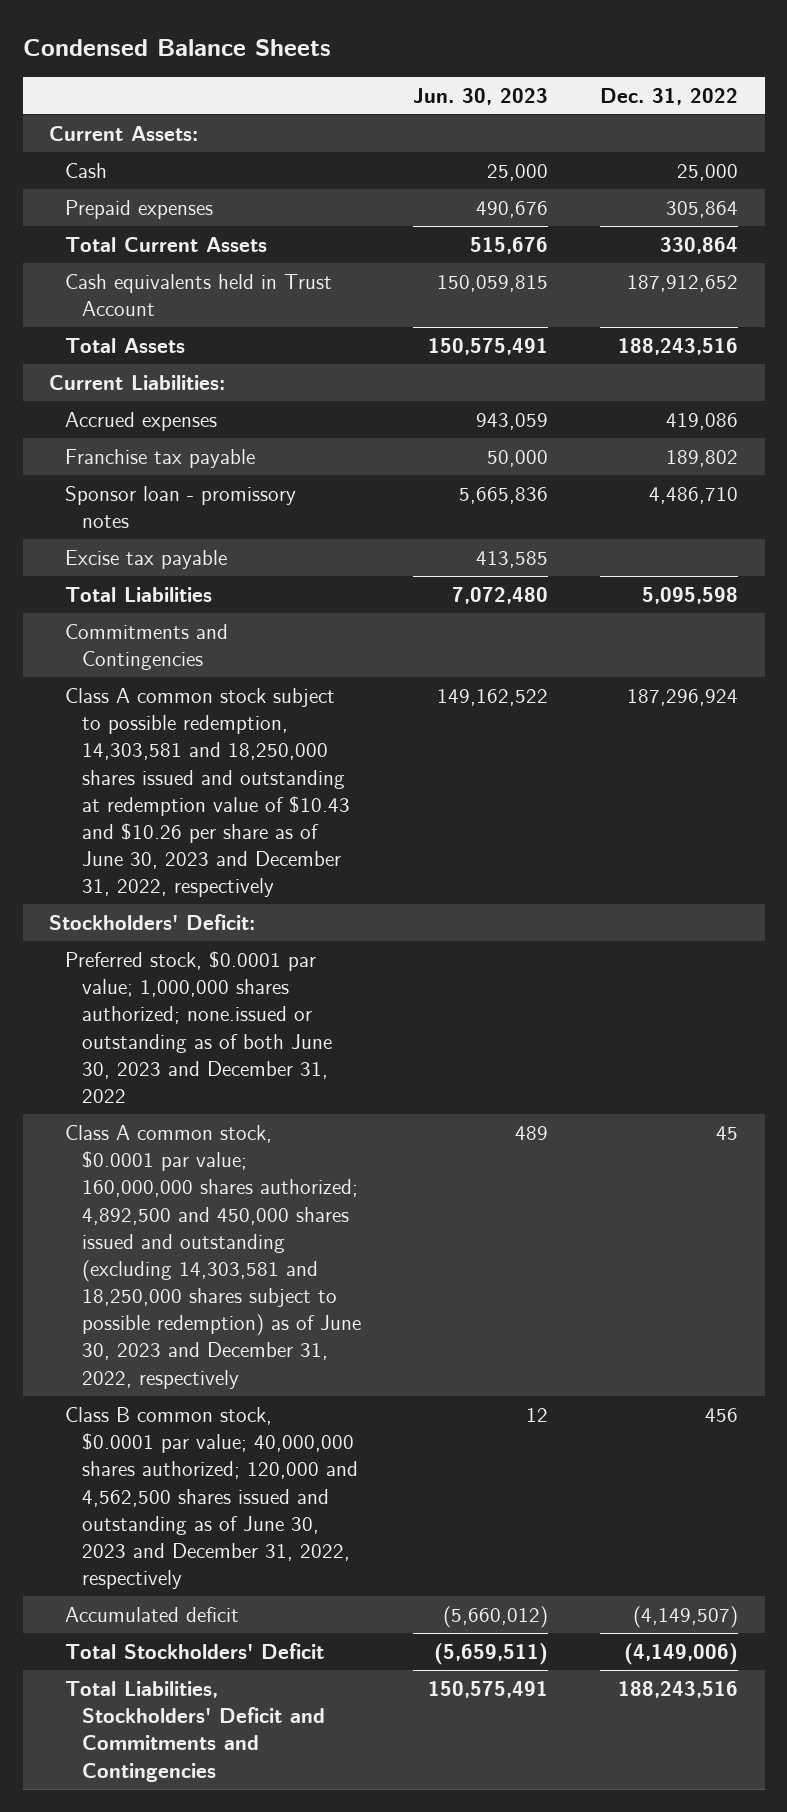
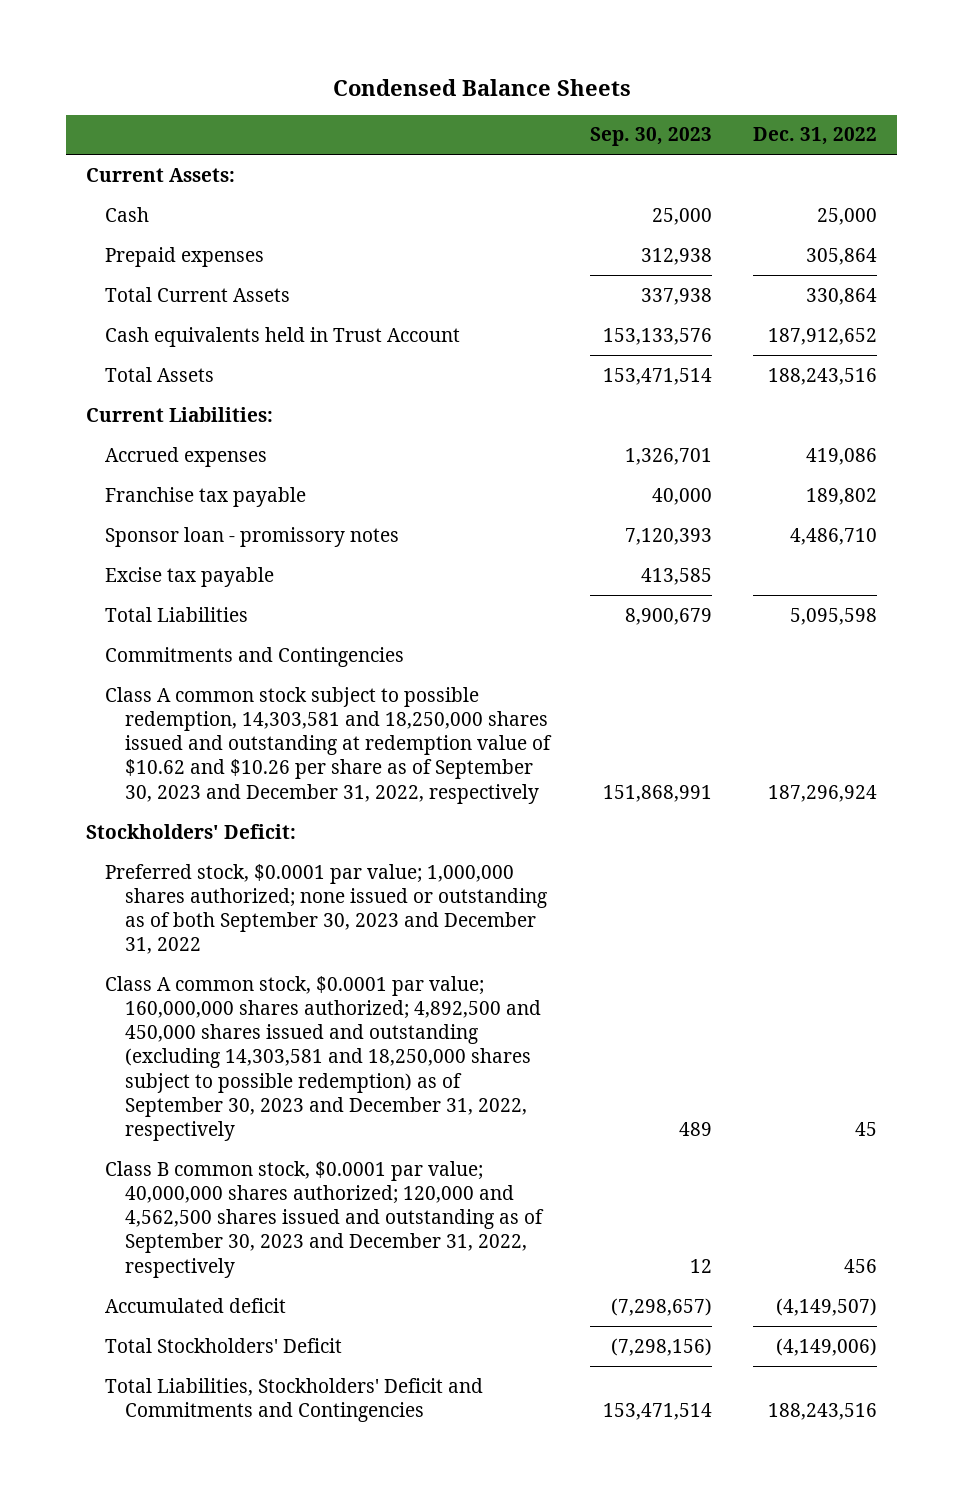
[413,87,549,105] Jun. 30, 2023 -> none
none -> [590,127,713,147] Sep. 30, 2023
[65,688,350,898] Class A common stock subject to possible redemption, 14,303,581 and 18,250,000 shares issued and outstanding at redemption value of $10.43 and $10.26 per share as of June 30, 2023 and December 31, 2022, respectively -> [105,686,552,804] Class A common stock subject to possible redemption, 14,303,581 and 18,250,000 shares issued and outstanding at redemption value of $10.62 and $10.26 per share as of September 30, 2023 and December 31, 2022, respectively
[65,951,332,1103] Preferred stock, $0.0001 par value; 1,000,000 shares authorized; none.issued or outstanding as of both June 30, 2023 and December 31, 2022 -> [105,863,547,955] Preferred stock, $0.0001 par value; 1,000,000 shares authorized; none issued or outstanding as of both September 30, 2023 and December 31, 2022
[65,1125,361,1389] Class A common stock, $0.0001 par value; 160,000,000 shares authorized; 4,892,500 and 450,000 shares issued and outstanding (excluding 14,303,581 and 18,250,000 shares subject to possible redemption) as of June 30, 2023 and December 31, 2022, respectively -> [105,975,541,1142] Class A common stock, $0.0001 par value; 160,000,000 shares authorized; 4,892,500 and 450,000 shares issued and outstanding (excluding 14,303,581 and 18,250,000 shares subject to possible redemption) as of September 30, 2023 and December 31, 2022, respectively
[65,1407,358,1590] Class B common stock, $0.0001 par value; 40,000,000 shares authorized; 120,000 and 4,562,500 shares issued and outstanding as of June 30, 2023 and December 31, 2022, respectively -> [105,1160,544,1278] Class B common stock, $0.0001 par value; 40,000,000 shares authorized; 120,000 and 4,562,500 shares issued and outstanding as of September 30, 2023 and December 31, 2022, respectively

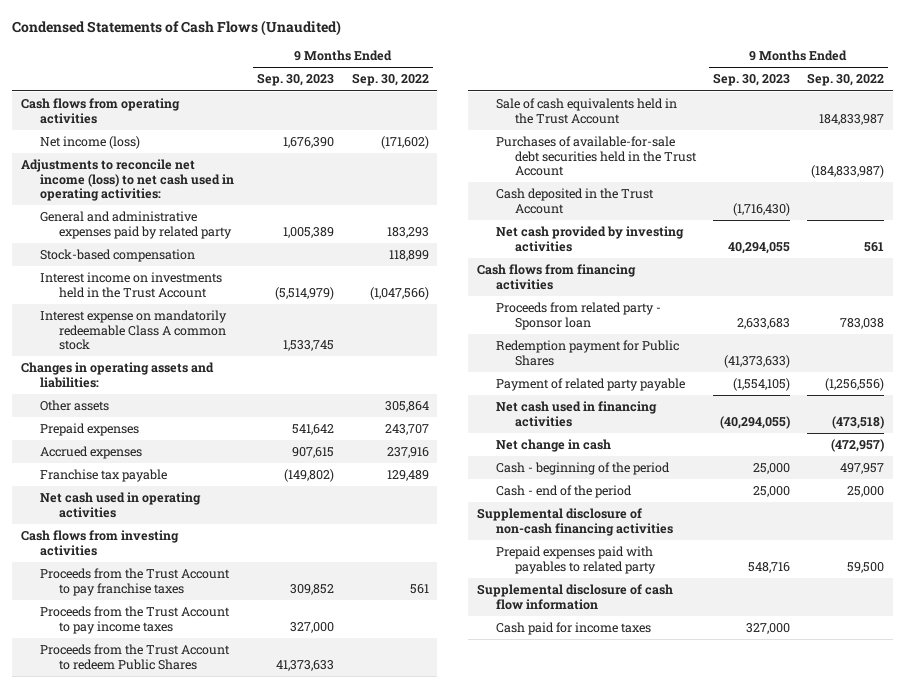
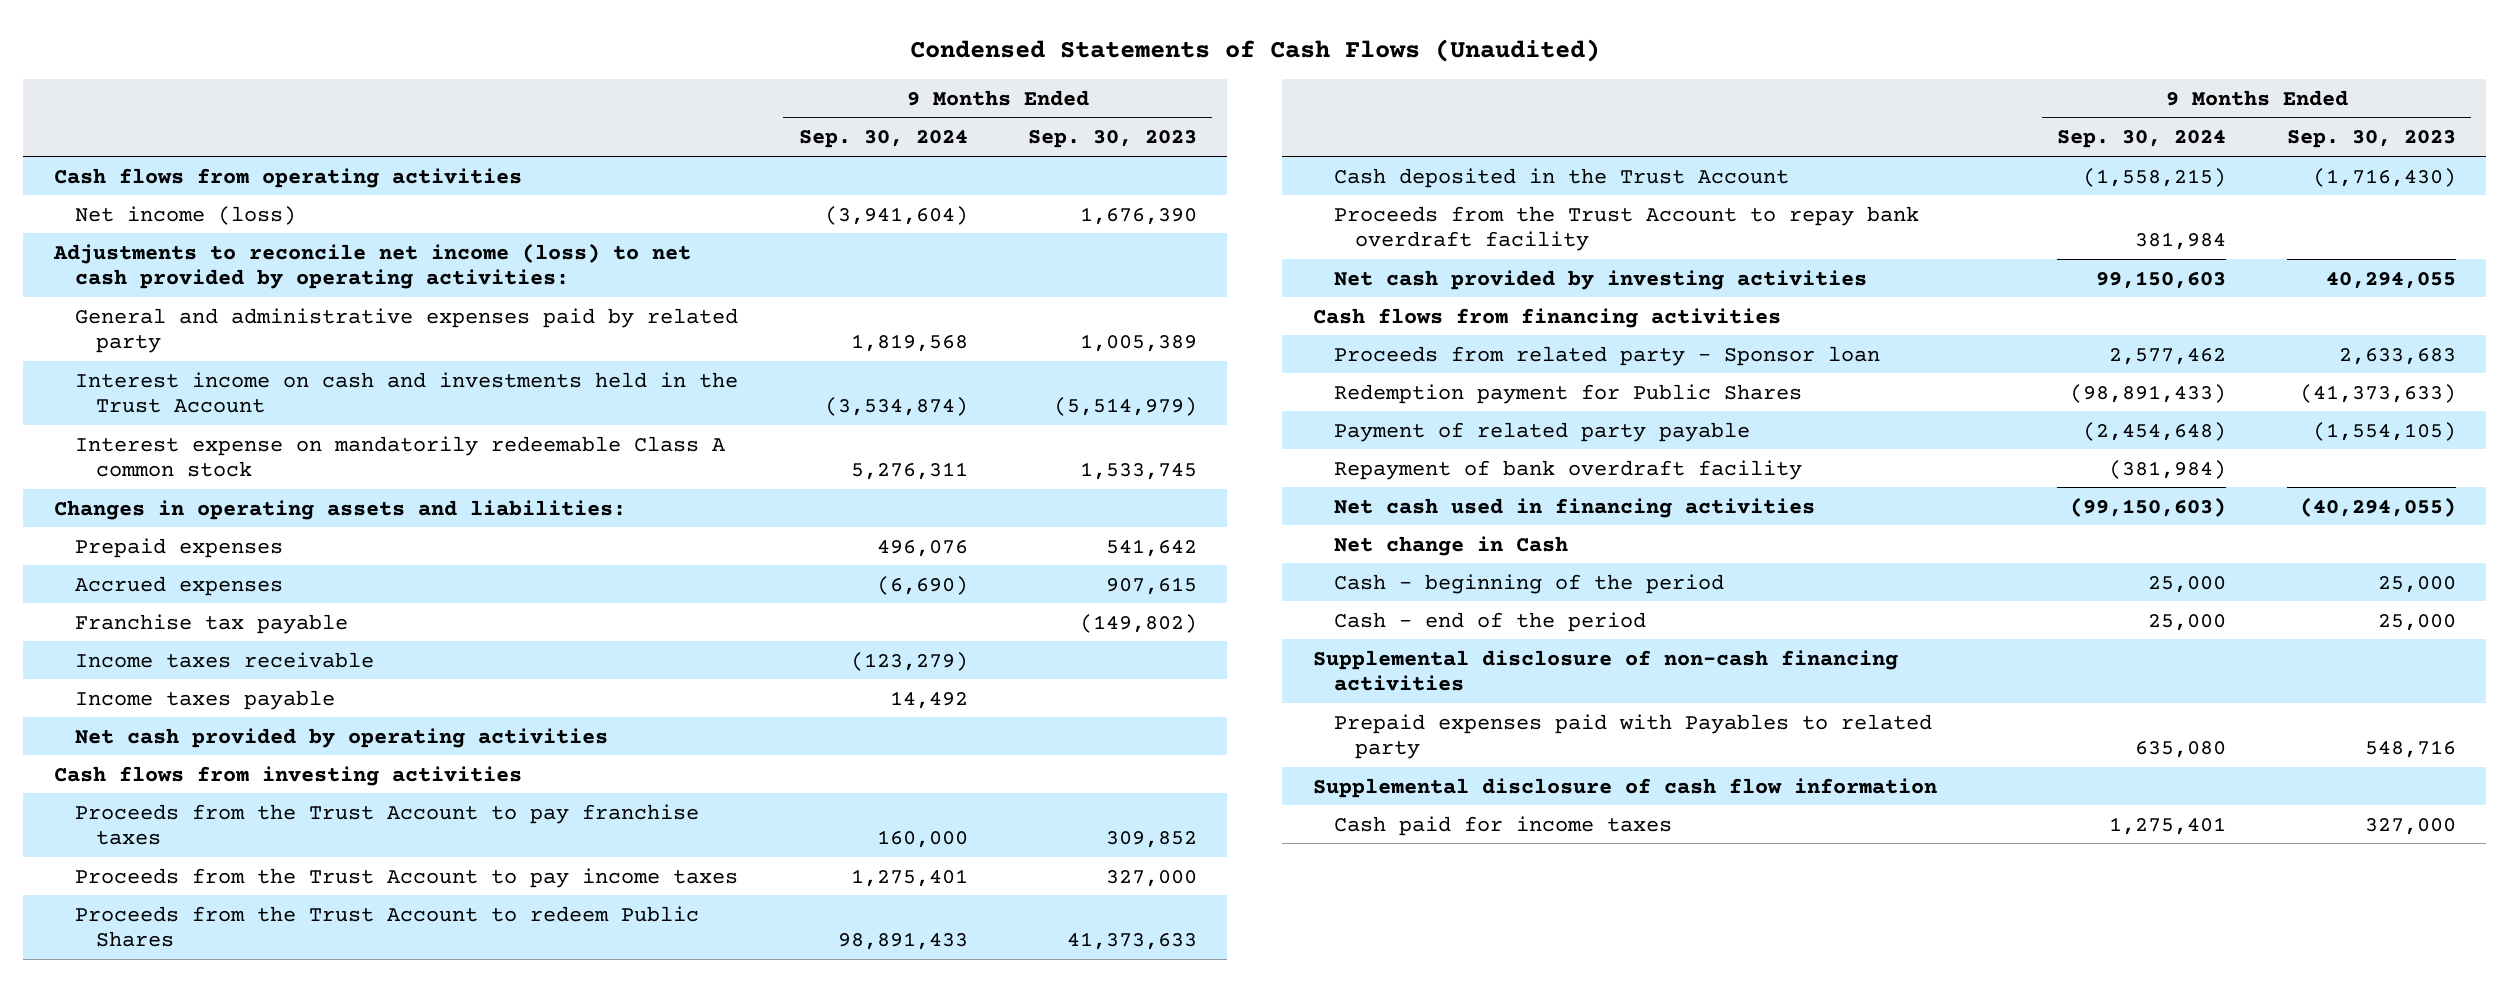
[351,73,429,87] Sep. 30, 2022 -> none
none -> [798,130,968,149] Sep. 30, 2024
[21,159,235,202] Adjustments to reconcile net income (loss) to net cash used in operating activities: -> [52,242,691,290] Adjustments to reconcile net income (loss) to net cash provided by operating activities:
[40,249,196,263] Stock-based compensation -> none
[40,272,223,298] Interest income on investments held in the Trust Account -> [75,371,739,414] Interest income on cash and investments held in the Trust Account
[40,400,110,412] Other assets -> none
none -> [75,651,375,668] Income taxes receivable
none -> [75,689,336,710] Income taxes payable
[40,492,202,518] Net cash used in operating activities -> [75,727,609,748] Net cash provided by operating activities
[495,98,677,124] Sale of cash equivalents held in the Trust Account -> none
[495,136,697,177] Purchases of available-for-sale debt securities held in the Trust Account -> none
none -> [1333,205,1919,252] Proceeds from the Trust Account to repay bank overdraft facility
none -> [1333,459,1802,480] Repayment of bank overdraft facility
[495,439,611,453] Net change in cash -> [1333,535,1568,556] Net change in Cash
[495,546,656,574] Prepaid expenses paid with payables to related party -> [1333,713,1932,760] Prepaid expenses paid with Payables to related party

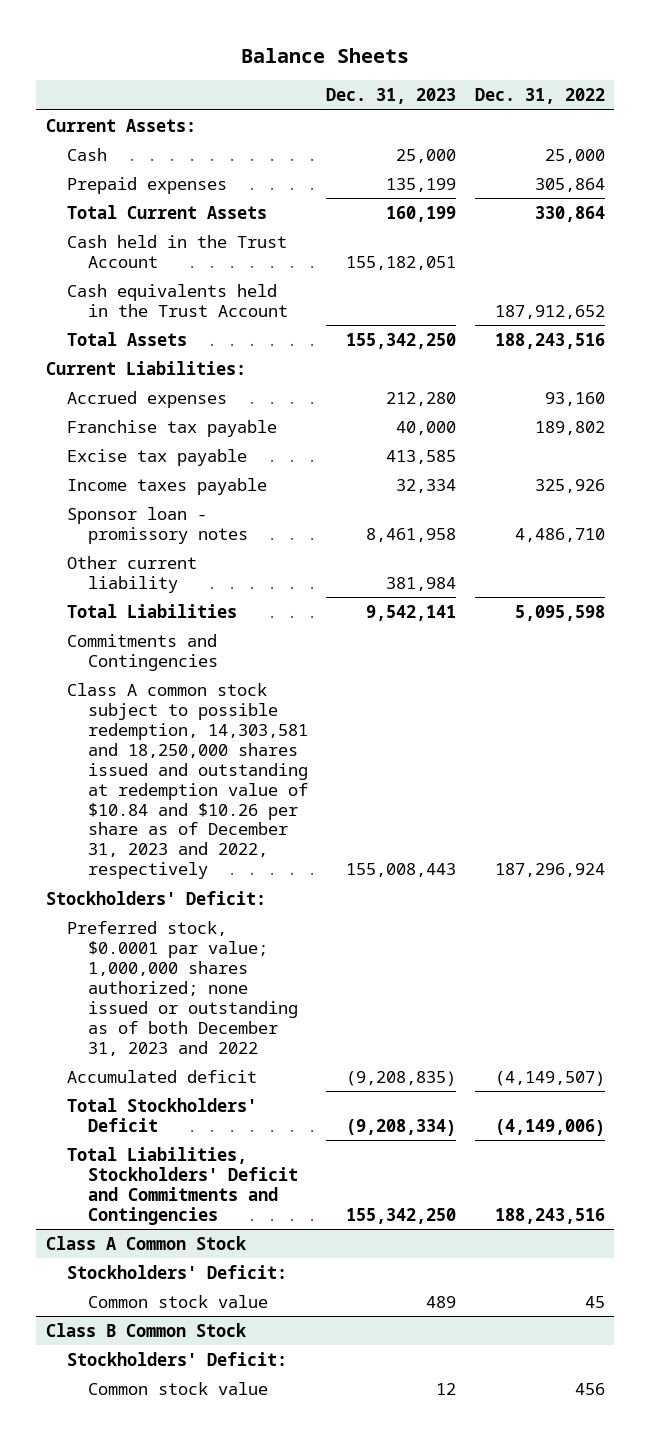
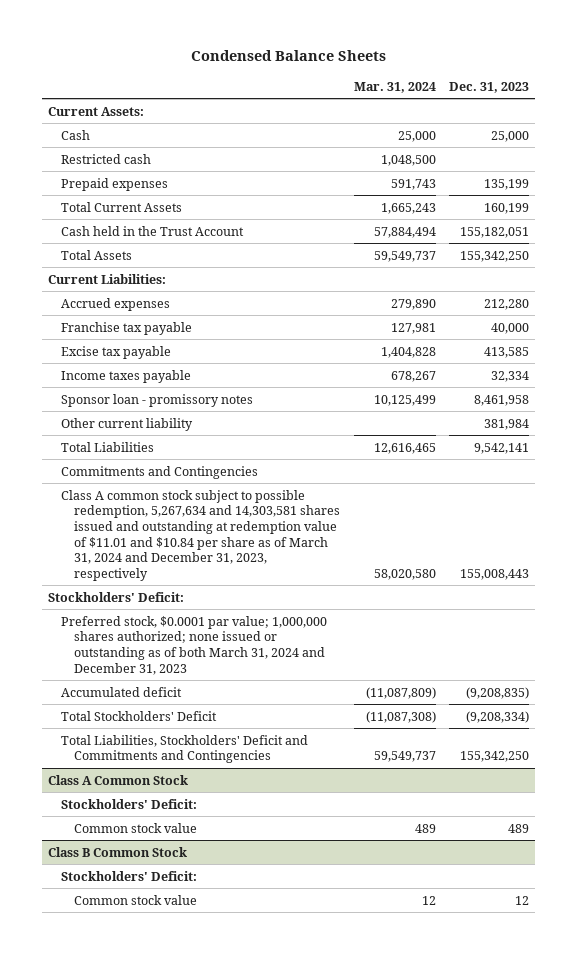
[241,48,410,64] Balance Sheets -> [190,50,386,62] Condensed Balance Sheets
[474,88,605,105] Dec. 31, 2022 -> none
none -> [353,81,436,93] Mar. 31, 2024
none -> [61,153,152,164] Restricted cash
[66,283,288,317] Cash equivalents held in the Trust Account -> none
[66,682,308,880] Class A common stock subject to possible redemption, 14,303,581 and 18,250,000 shares issued and outstanding at redemption value of $10.84 and $10.26 per share as of December 31, 2023 and 2022, respectively -> [61,489,341,581] Class A common stock subject to possible redemption, 5,267,634 and 14,303,581 shares issued and outstanding at redemption value of $11.01 and $10.84 per share as of March 31, 2024 and December 31, 2023, respectively
[66,920,298,1056] Preferred stock, $0.0001 par value; 1,000,000 shares authorized; none issued or outstanding as of both December 31, 2023 and 2022 -> [61,615,328,675] Preferred stock, $0.0001 par value; 1,000,000 shares authorized; none issued or outstanding as of both March 31, 2024 and December 31, 2023

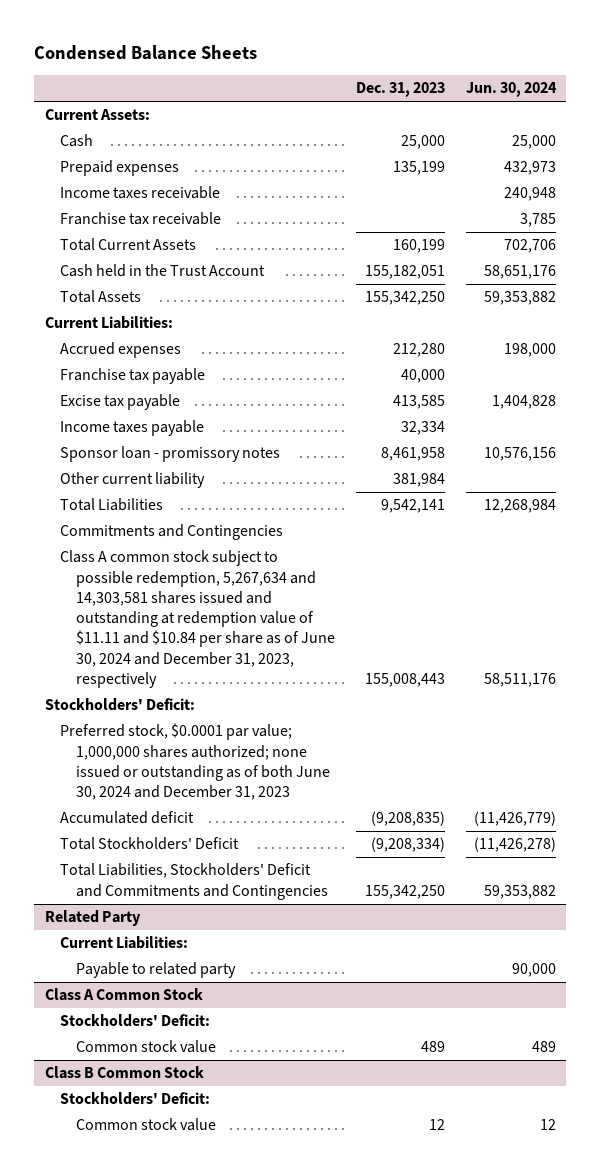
[353,81,436,93] Mar. 31, 2024 -> none
none -> [465,82,557,98] Jun. 30, 2024
[61,153,152,164] Restricted cash -> none
none -> [60,186,221,200] Income taxes receivable
none -> [60,212,222,226] Franchise tax receivable
[61,489,341,581] Class A common stock subject to possible redemption, 5,267,634 and 14,303,581 shares issued and outstanding at redemption value of $11.01 and $10.84 per share as of March 31, 2024 and December 31, 2023, respectively -> [60,550,335,688] Class A common stock subject to possible redemption, 5,267,634 and 14,303,581 shares issued and outstanding at redemption value of $11.11 and $10.84 per share as of June 30, 2024 and December 31, 2023, respectively
[61,615,328,675] Preferred stock, $0.0001 par value; 1,000,000 shares authorized; none issued or outstanding as of both March 31, 2024 and December 31, 2023 -> [60,723,330,801] Preferred stock, $0.0001 par value; 1,000,000 shares authorized; none issued or outstanding as of both June 30, 2024 and December 31, 2023
none -> [44,910,141,927] Related Party
none -> [60,936,189,950] Current Liabilities:
none -> [75,962,236,979] Payable to related party

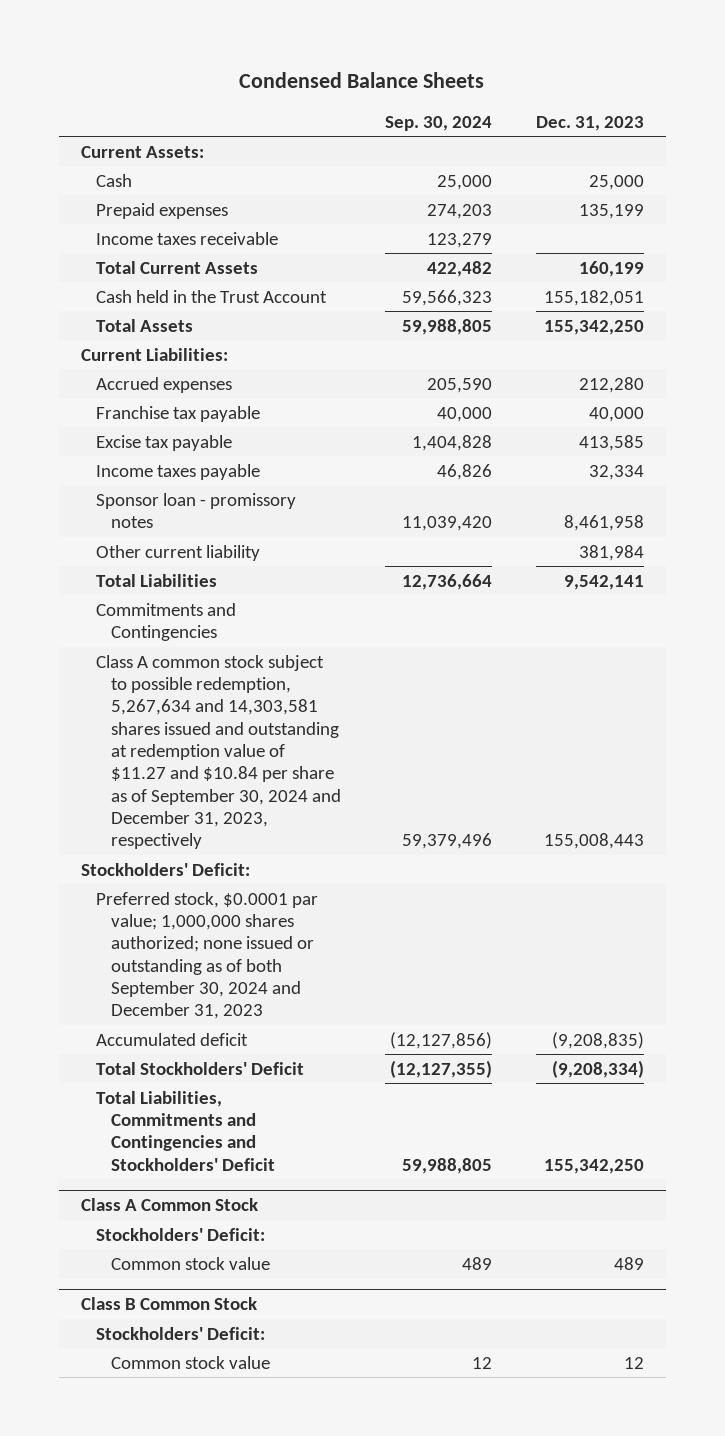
[465,82,557,98] Jun. 30, 2024 -> none
none -> [384,115,492,131] Sep. 30, 2024
[60,212,222,226] Franchise tax receivable -> none
[60,550,335,688] Class A common stock subject to possible redemption, 5,267,634 and 14,303,581 shares issued and outstanding at redemption value of $11.11 and $10.84 per share as of June 30, 2024 and December 31, 2023, respectively -> [95,654,341,850] Class A common stock subject to possible redemption, 5,267,634 and 14,303,581 shares issued and outstanding at redemption value of $11.27 and $10.84 per share as of September 30, 2024 and December 31, 2023, respectively
[60,723,330,801] Preferred stock, $0.0001 par value; 1,000,000 shares authorized; none issued or outstanding as of both June 30, 2024 and December 31, 2023 -> [95,891,318,1020] Preferred stock, $0.0001 par value; 1,000,000 shares authorized; none issued or outstanding as of both September 30, 2024 and December 31, 2023
[44,910,141,927] Related Party -> none
[60,936,189,950] Current Liabilities: -> none
[75,962,236,979] Payable to related party -> none
[60,863,328,900] Total Liabilities, Stockholders' Deficit and Commitments and Contingencies -> [95,1090,275,1171] Total Liabilities, Commitments and Contingencies and Stockholders' Deficit

